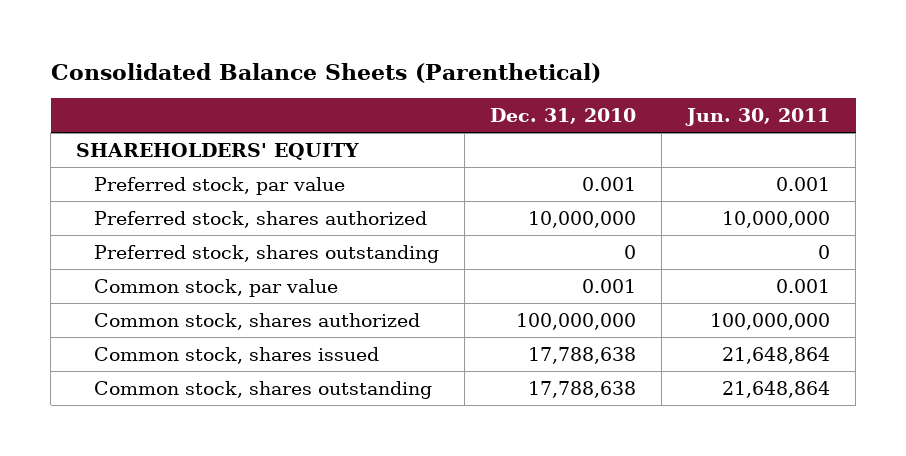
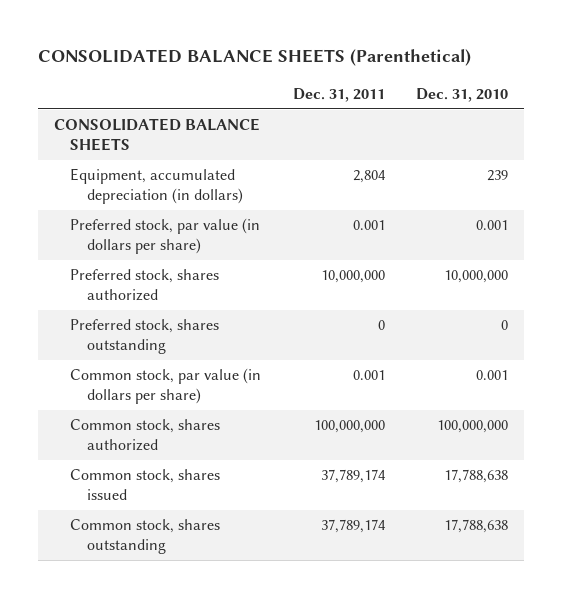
[50,62,601,83] Consolidated Balance Sheets (Parenthetical) -> [37,49,471,67] CONSOLIDATED BALANCE SHEETS (Parenthetical)
[685,108,831,127] Jun. 30, 2011 -> none
none -> [292,87,385,102] Dec. 31, 2011
[76,142,360,160] SHAREHOLDERS' EQUITY -> none
none -> [53,118,260,151] CONSOLIDATED BALANCE SHEETS
none -> [70,168,243,204] Equipment, accumulated depreciation (in dollars)
[93,176,345,195] Preferred stock, par value -> [70,218,261,254] Preferred stock, par value (in dollars per share)
[93,278,338,297] Common stock, par value -> [70,368,262,404] Common stock, par value (in dollars per share)

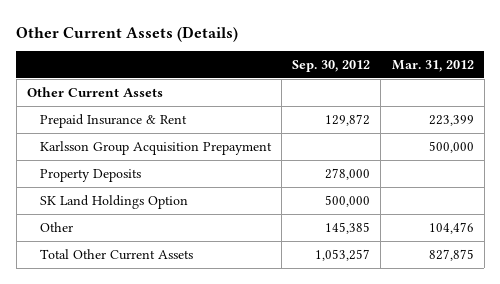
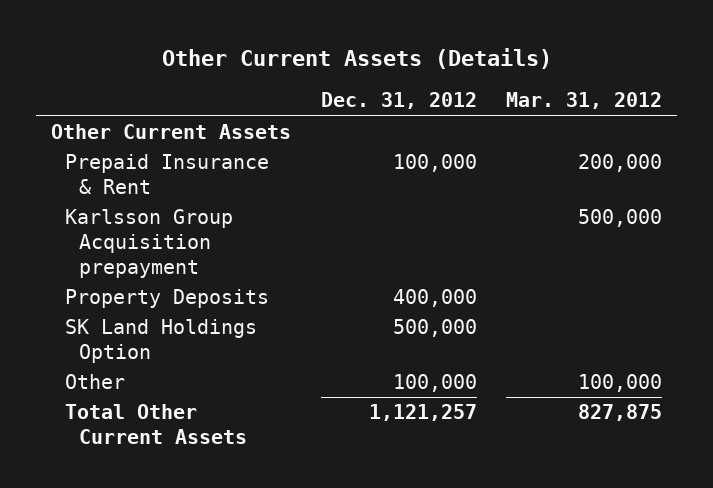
[292,60,371,73] Sep. 30, 2012 -> none
none -> [320,92,477,110] Dec. 31, 2012
[428,114,474,126] 223,399 -> [578,154,663,173] 200,000
[40,140,273,155] Karlsson Group Acquisition Prepayment -> [64,209,233,279] Karlsson Group Acquisition prepayment
[428,221,474,234] 104,476 -> [578,374,663,393] 100,000

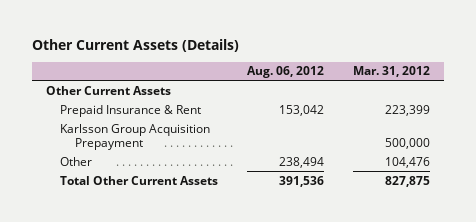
[320,92,477,110] Dec. 31, 2012 -> none
none -> [247,66,325,79] Aug. 06, 2012
[64,289,269,309] Property Deposits -> none
[64,319,257,364] SK Land Holdings Option -> none
[578,154,663,173] 200,000 -> [384,104,430,116] 223,399
[64,209,233,279] Karlsson Group Acquisition prepayment -> [60,123,211,151] Karlsson Group Acquisition Prepayment
[578,374,663,393] 100,000 -> [384,156,430,168] 104,476

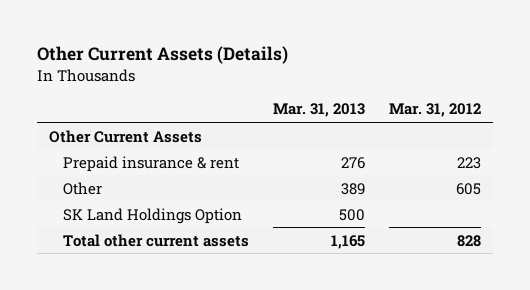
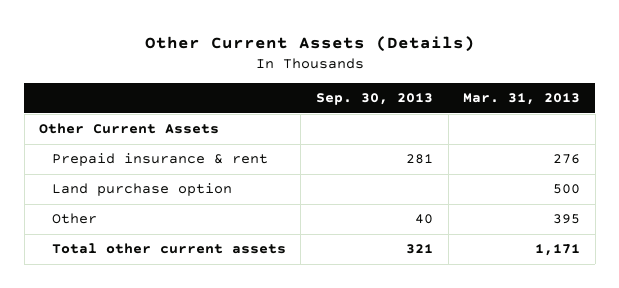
[389,103,482,118] Mar. 31, 2012 -> none
none -> [315,93,433,106] Sep. 30, 2013
[62,207,242,224] SK Land Holdings Option -> none
none -> [51,183,232,197] Land purchase option
[340,182,365,195] 389 -> [553,214,581,225] 395
[330,234,365,249] 1,165 -> [535,244,581,257] 1,171

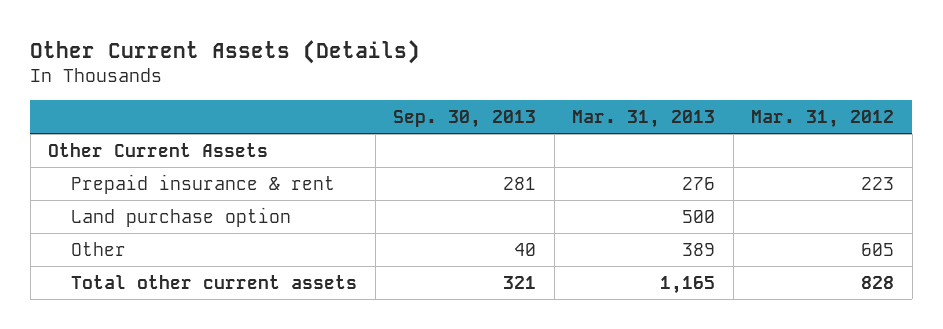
none -> [751,109,895,128] Mar. 31, 2012
[553,214,581,225] 395 -> [682,242,716,256] 389
[535,244,581,257] 1,171 -> [660,275,716,294] 1,165

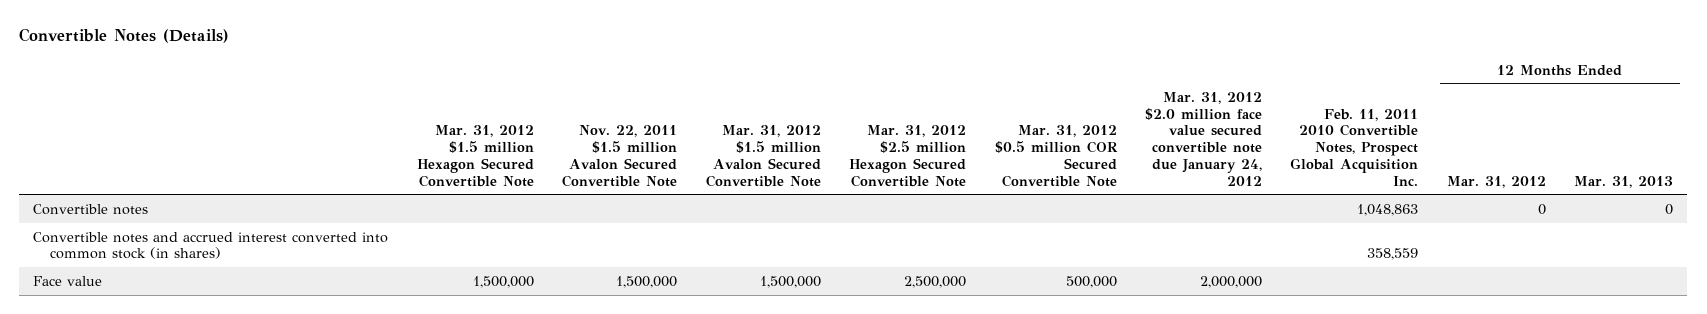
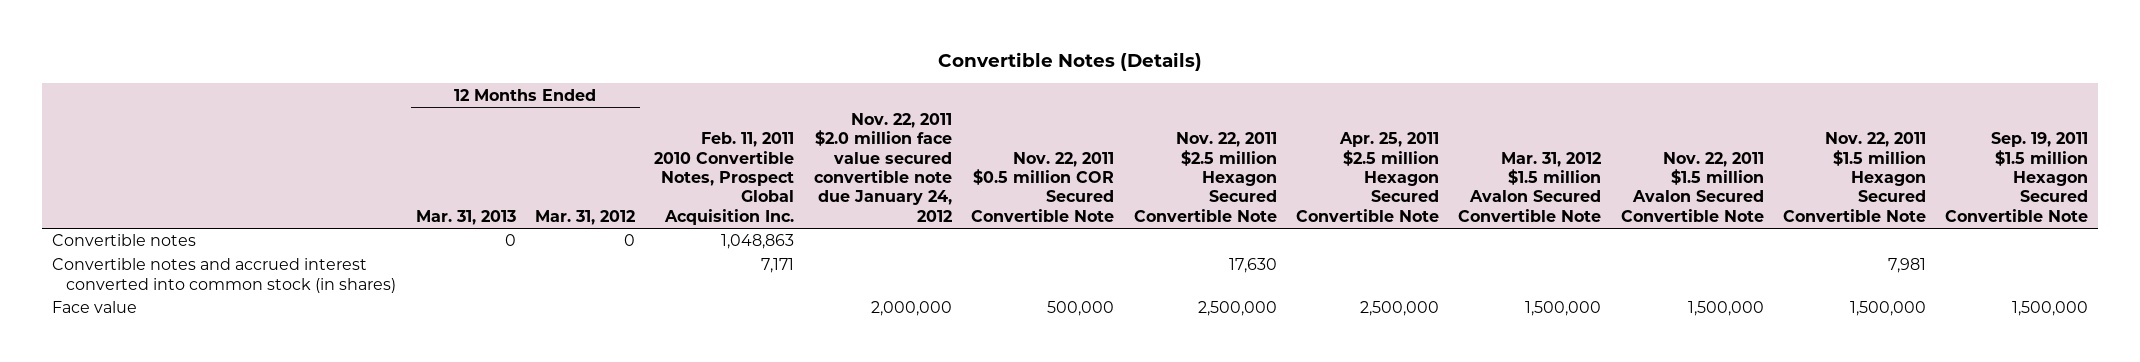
[416,125,534,187] Mar. 31, 2012 $1.5 million Hexagon Secured Convertible Note -> none
[849,125,967,187] Mar. 31, 2012 $2.5 million Hexagon Secured Convertible Note -> none
[994,125,1118,187] Mar. 31, 2012 $0.5 million COR Secured Convertible Note -> none
[1144,92,1262,186] Mar. 31, 2012 $2.0 million face value secured convertible note due January 24, 2012 -> none
none -> [813,112,952,222] Nov. 22, 2011 $2.0 million face value secured convertible note due January 24, 2012
none -> [971,151,1115,222] Nov. 22, 2011 $0.5 million COR Secured Convertible Note
none -> [1133,132,1277,222] Nov. 22, 2011 $2.5 million Hexagon Secured Convertible Note
none -> [1295,132,1439,222] Apr. 25, 2011 $2.5 million Hexagon Secured Convertible Note
none -> [1782,132,1926,222] Nov. 22, 2011 $1.5 million Hexagon Secured Convertible Note
none -> [1945,132,2089,222] Sep. 19, 2011 $1.5 million Hexagon Secured Convertible Note
[1367,248,1419,261] 358,559 -> [761,258,795,274] 7,171

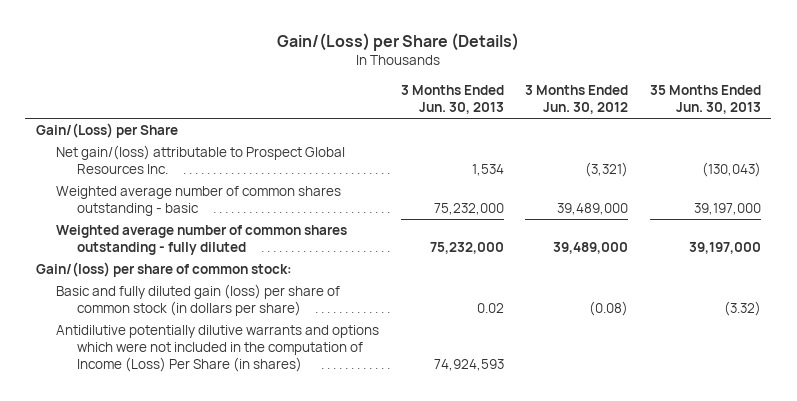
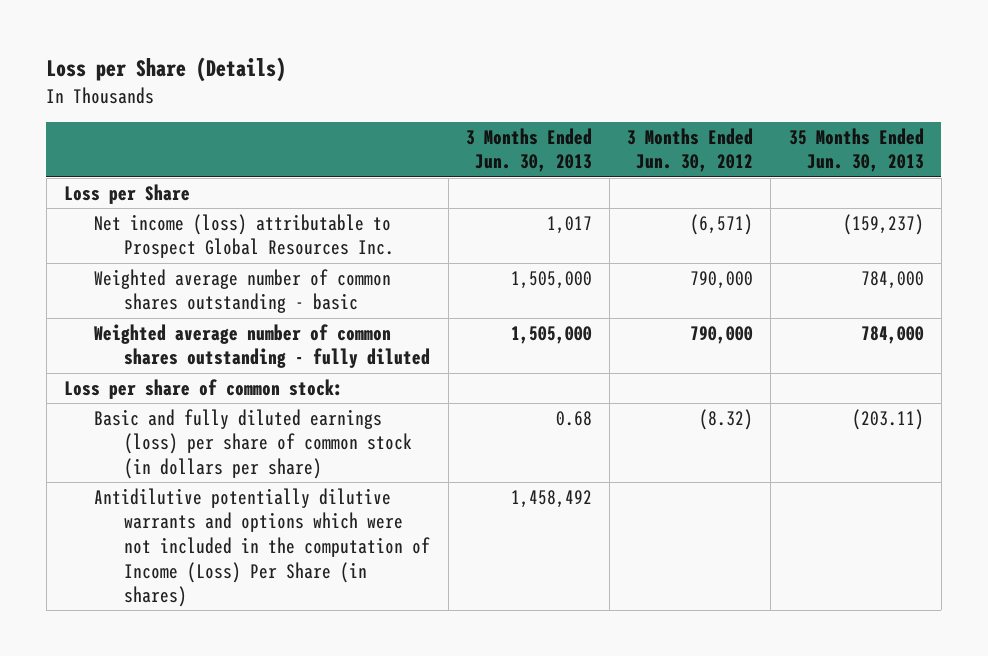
[277,32,520,51] Gain/(Loss) per Share (Details) -> [46,57,287,83] Loss per Share (Details)
[36,123,179,139] Gain/(Loss) per Share -> [63,183,190,204] Loss per Share
[56,145,346,175] Net gain/(loss) attributable to Prospect Global Resources Inc. -> [94,213,395,259] Net income (loss) attributable to Prospect Global Resources Inc.
[471,164,504,177] 1,534 -> [546,215,592,234] 1,017
[585,162,629,178] (3,321) -> [690,213,754,235] (6,571)
[701,162,761,178] (130,043) -> [842,213,924,235] (159,237)
[433,203,504,216] 75,232,000 -> [510,270,592,289] 1,505,000
[557,203,629,216] 39,489,000 -> [690,270,754,289] 790,000
[693,203,761,216] 39,197,000 -> [860,270,924,289] 784,000
[429,242,504,255] 75,232,000 -> [510,325,592,344] 1,505,000
[553,242,629,255] 39,489,000 -> [690,325,754,344] 790,000
[688,242,761,255] 39,197,000 -> [860,325,924,344] 784,000
[36,262,293,278] Gain/(loss) per share of common stock: -> [63,378,343,399] Loss per share of common stock:
[56,284,341,317] Basic and fully diluted gain (loss) per share of common stock (in dollars per share) -> [94,408,413,480] Basic and fully diluted earnings (loss) per share of common stock (in dollars per share)
[476,303,504,314] 0.02 -> [555,410,592,426] 0.68
[589,301,629,317] (0.08) -> [699,408,754,430] (8.32)
[723,301,761,317] (3.32) -> [851,408,924,430] (203.11)
[433,359,504,372] 74,924,593 -> [510,489,592,508] 1,458,492

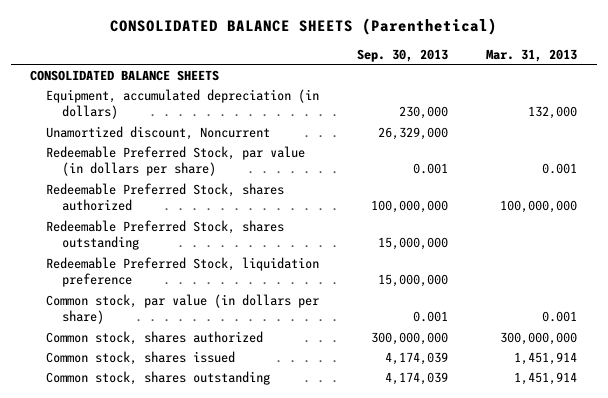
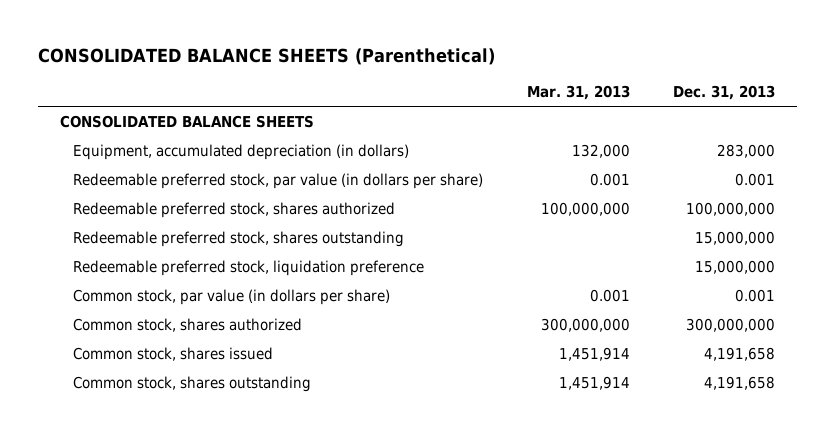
[357,48,449,62] Sep. 30, 2013 -> none
none -> [673,85,776,101] Dec. 31, 2013
[46,125,271,140] Unamortized discount, Noncurrent -> none
[46,145,306,177] Redeemable Preferred Stock, par value (in dollars per share) -> [73,173,484,190] Redeemable preferred stock, par value (in dollars per share)
[46,182,285,212] Redeemable Preferred Stock, shares authorized -> [73,202,396,219] Redeemable preferred stock, shares authorized
[46,219,285,251] Redeemable Preferred Stock, shares outstanding -> [73,231,405,248] Redeemable preferred stock, shares outstanding
[46,256,320,288] Redeemable Preferred Stock, liquidation preference -> [73,260,425,277] Redeemable preferred stock, liquidation preference

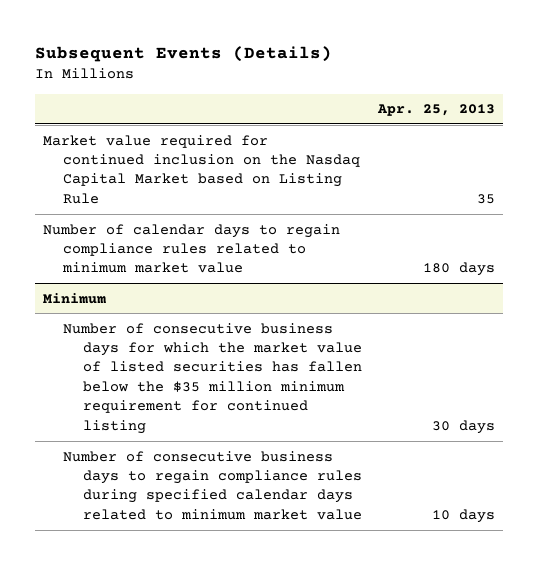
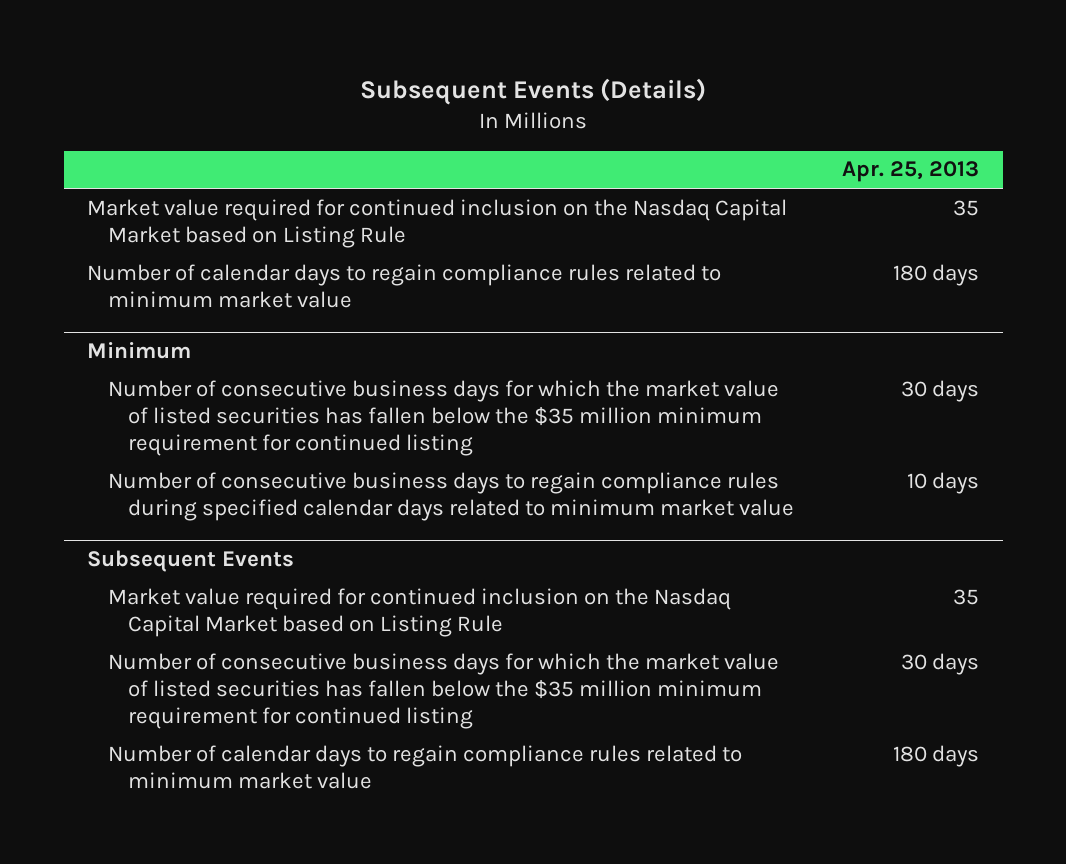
none -> [87,550,295,573] Subsequent Events
none -> [107,587,731,637] Market value required for continued inclusion on the Nasdaq Capital Market based on Listing Rule
none -> [107,652,779,729] Number of consecutive business days for which the market value of listed securities has fallen below the $35 million minimum requirement for continued listing
none -> [107,744,742,789] Number of calendar days to regain compliance rules related to minimum market value

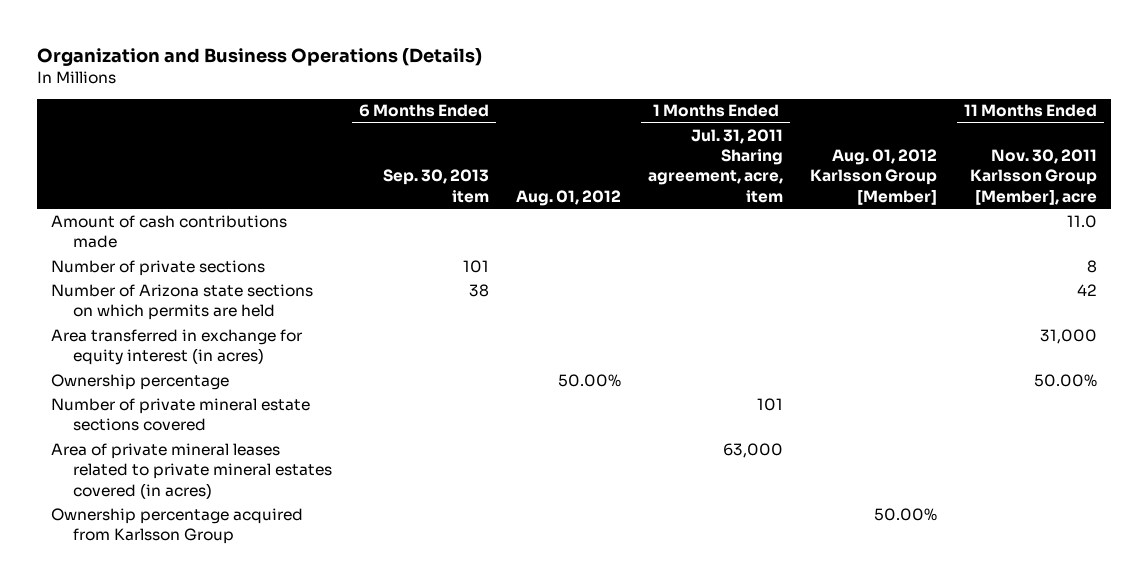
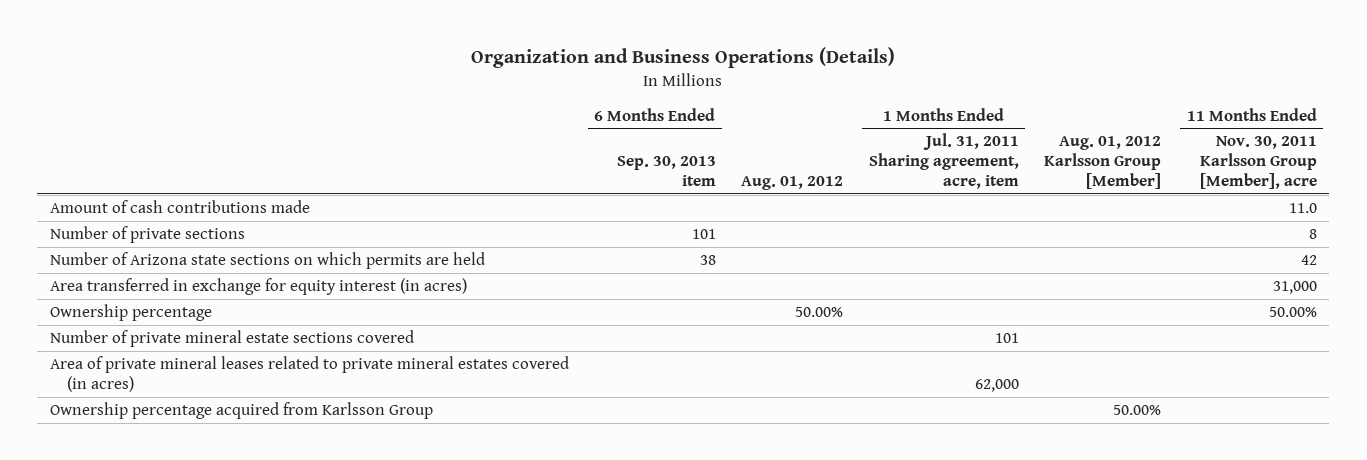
[723,442,784,458] 63,000 -> [974,378,1019,392] 62,000

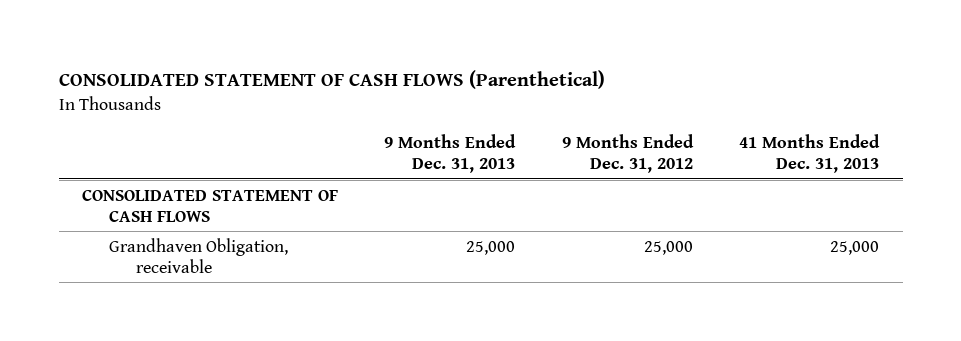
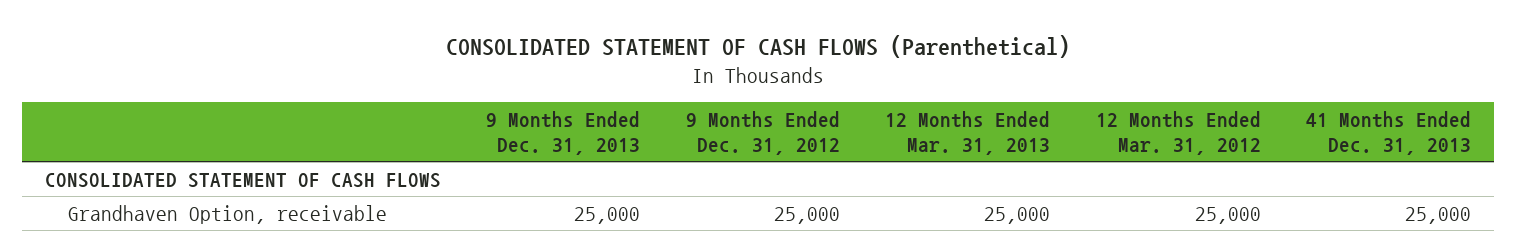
none -> [885,110,1051,155] 12 Months Ended Mar. 31, 2013
none -> [1095,110,1261,155] 12 Months Ended Mar. 31, 2012
[109,237,289,273] Grandhaven Obligation, receivable -> [68,204,388,224] Grandhaven Option, receivable

